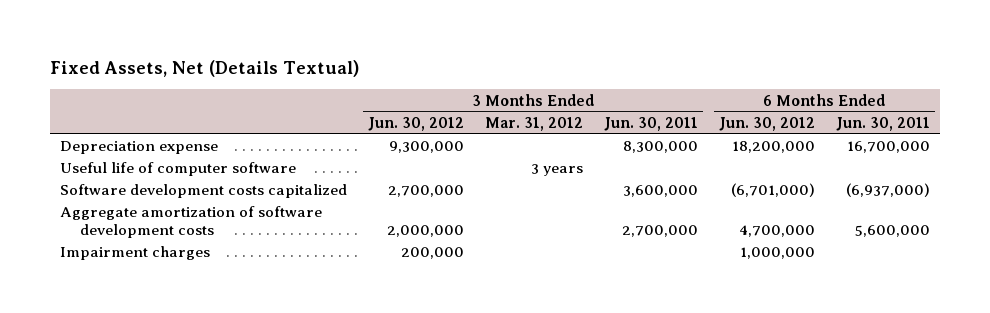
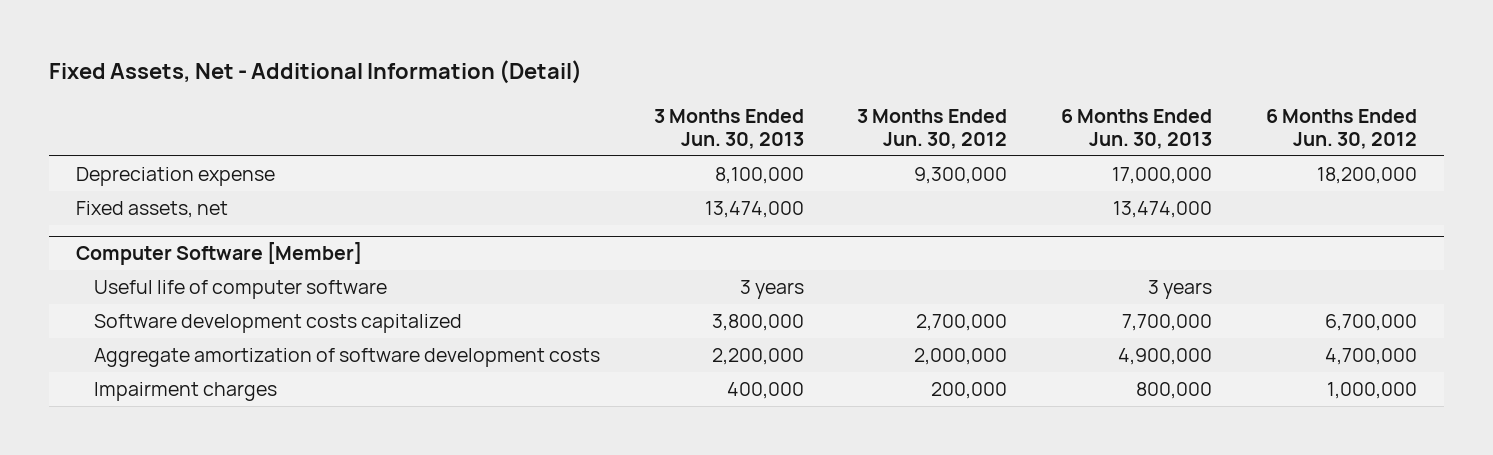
[49,59,359,77] Fixed Assets, Net (Details Textual) -> [49,60,583,85] Fixed Assets, Net - Additional Information (Detail)
[485,116,584,131] Mar. 31, 2012 -> none
[603,116,698,131] Jun. 30, 2011 -> none
[835,116,930,131] Jun. 30, 2011 -> none
none -> [653,108,804,149] 3 Months Ended Jun. 30, 2013
none -> [1061,108,1213,149] 6 Months Ended Jun. 30, 2013
none -> [76,201,229,219] Fixed assets, net
none -> [76,242,363,266] Computer Software [Member]
[730,183,815,198] (6,701,000) -> [1324,314,1417,332] 6,700,000

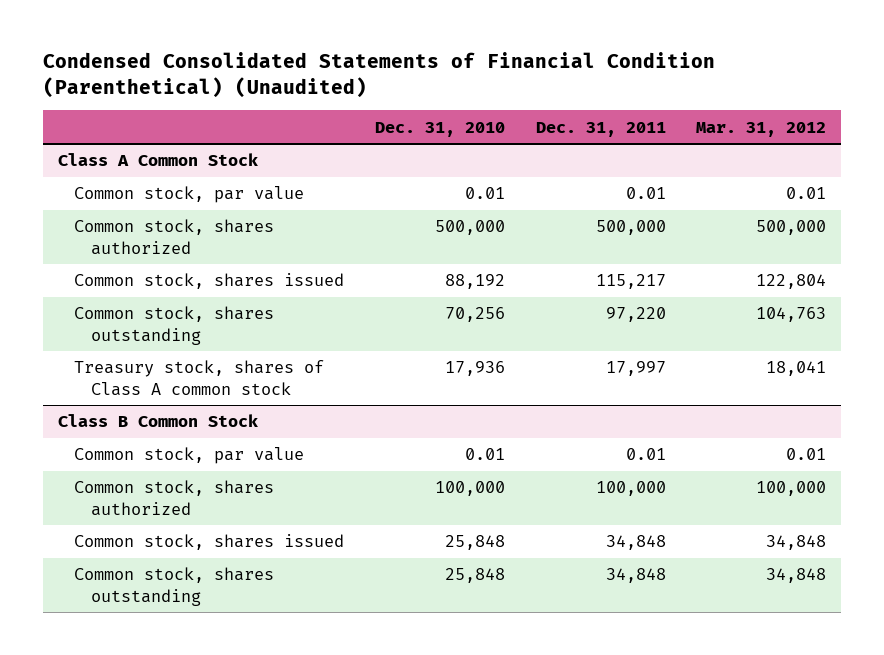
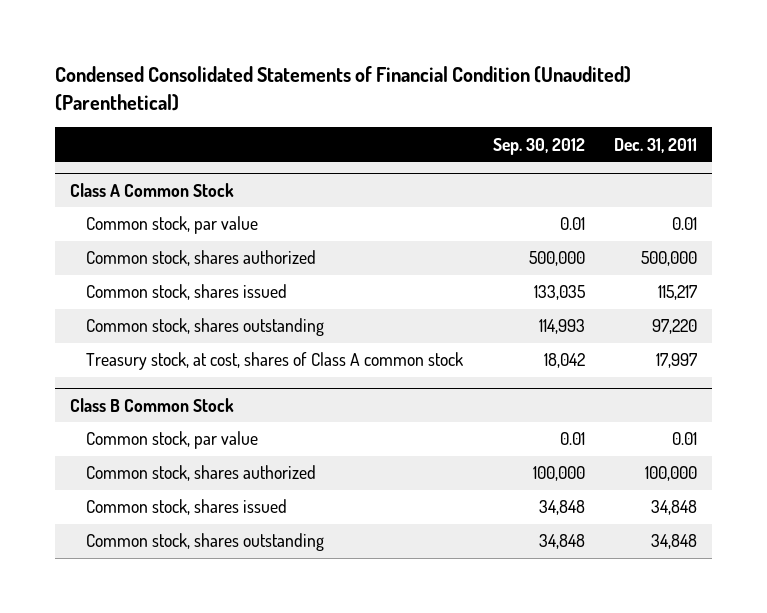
[42,52,715,98] Condensed Consolidated Statements of Financial Condition (Parenthetical) (Unaudited) -> [54,66,631,111] Condensed Consolidated Statements of Financial Condition (Unaudited) (Parenthetical)
[375,121,506,137] Dec. 31, 2010 -> none
[696,121,827,137] Mar. 31, 2012 -> none
none -> [492,137,585,155] Sep. 30, 2012
[74,360,325,396] Treasury stock, shares of Class A common stock -> [86,352,464,371] Treasury stock, at cost, shares of Class A common stock

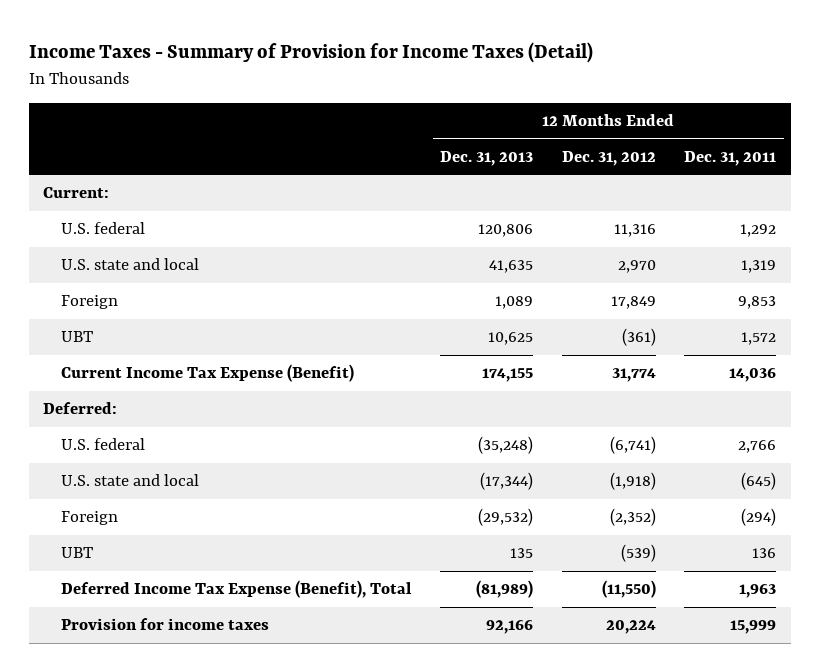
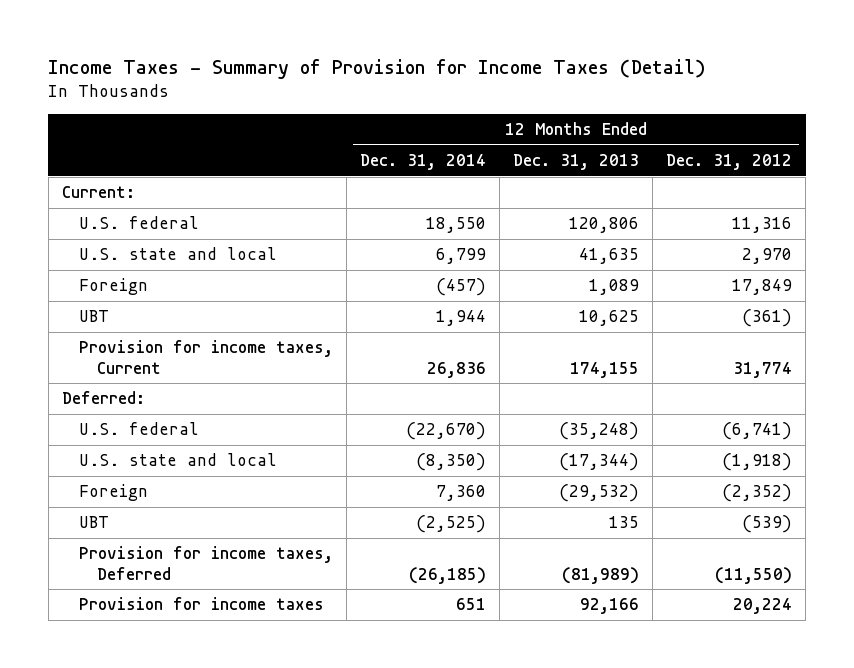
[684,150,777,166] Dec. 31, 2011 -> none
none -> [360,153,487,170] Dec. 31, 2014
[60,364,354,383] Current Income Tax Expense (Benefit) -> [79,340,334,374] Provision for income taxes, Current
[60,580,412,599] Deferred Income Tax Expense (Benefit), Total -> [79,546,334,580] Provision for income taxes, Deferred

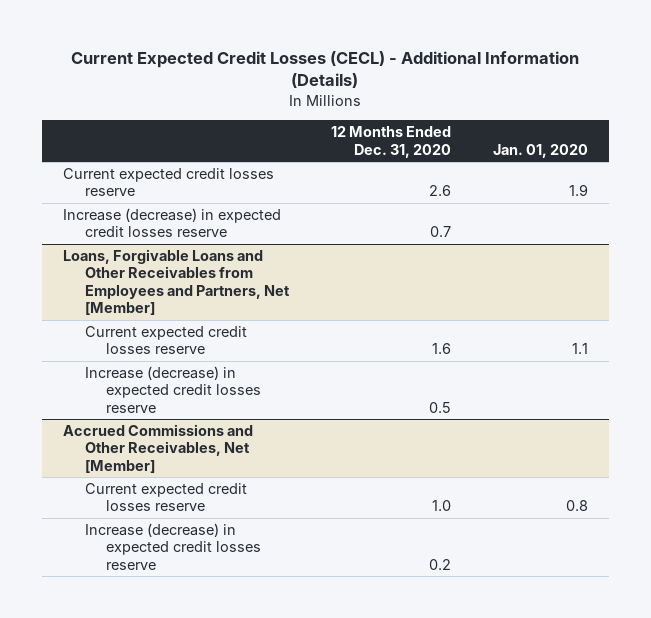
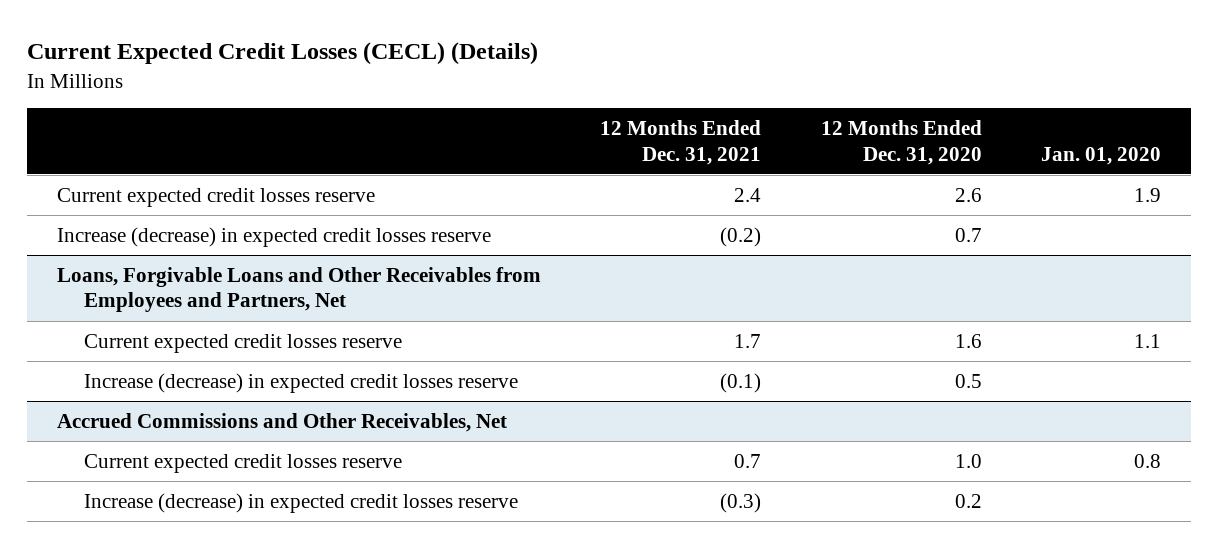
[71,50,580,89] Current Expected Credit Losses (CECL) - Additional Information (Details) -> [27,42,539,66] Current Expected Credit Losses (CECL) (Details)
none -> [600,120,762,165] 12 Months Ended Dec. 31, 2021
[62,249,290,315] Loans, Forgivable Loans and Other Receivables from Employees and Partners, Net [Member] -> [56,266,541,313] Loans, Forgivable Loans and Other Receivables from Employees and Partners, Net
[62,424,253,473] Accrued Commissions and Other Receivables, Net [Member] -> [56,412,507,432] Accrued Commissions and Other Receivables, Net

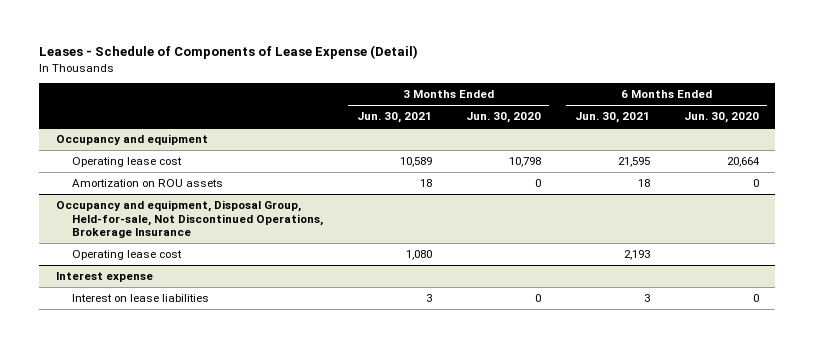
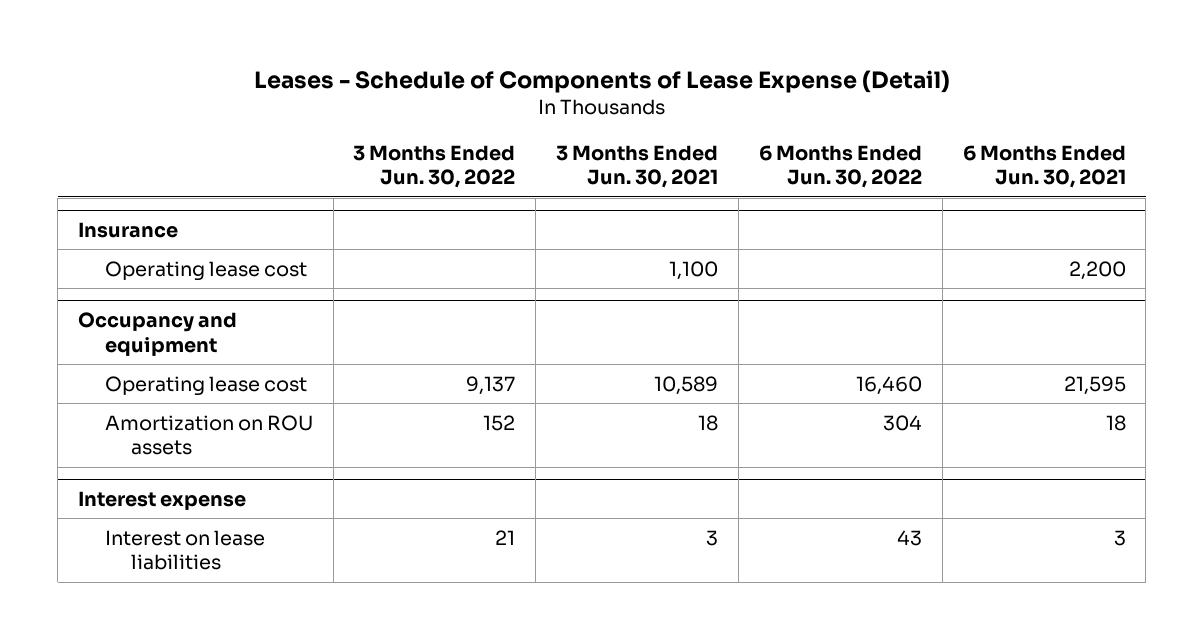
[465,112,541,124] Jun. 30, 2020 -> none
[683,112,759,124] Jun. 30, 2020 -> none
none -> [353,144,516,189] 3 Months Ended Jun. 30, 2022
none -> [758,144,922,189] 6 Months Ended Jun. 30, 2022
none -> [77,221,178,238] Insurance
none -> [104,260,307,281] Operating lease cost
[55,200,323,239] Occupancy and equipment, Disposal Group, Held-for-sale, Not Discontinued Operations, Brokerage Insurance -> none
[71,250,182,261] Operating lease cost -> none

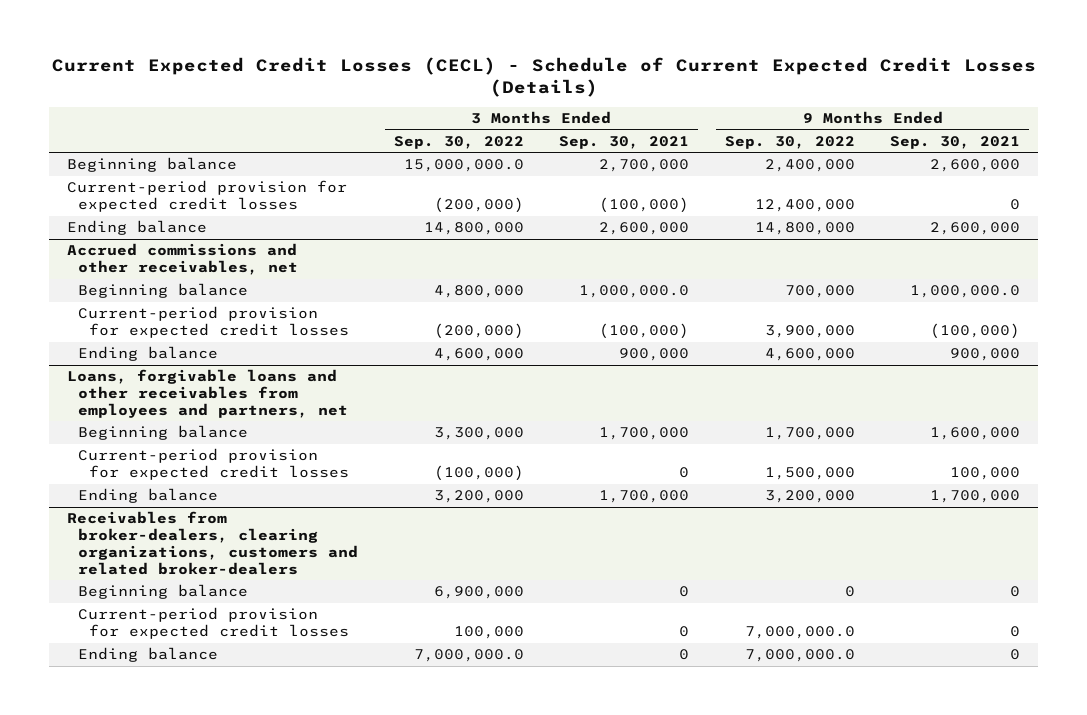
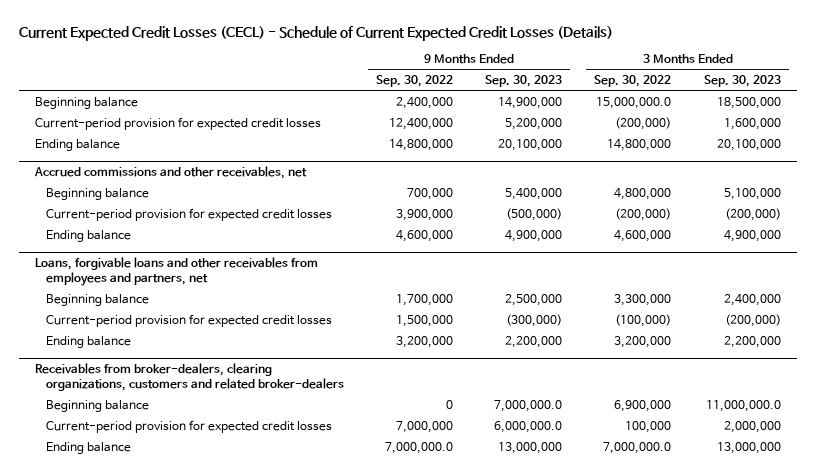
[559,136,690,150] Sep. 30, 2021 -> none
[890,136,1021,150] Sep. 30, 2021 -> none
none -> [485,74,563,87] Sep. 30, 2023
none -> [703,74,781,87] Sep. 30, 2023
[744,626,855,640] 7,000,000.0 -> [396,420,454,433] 7,000,000

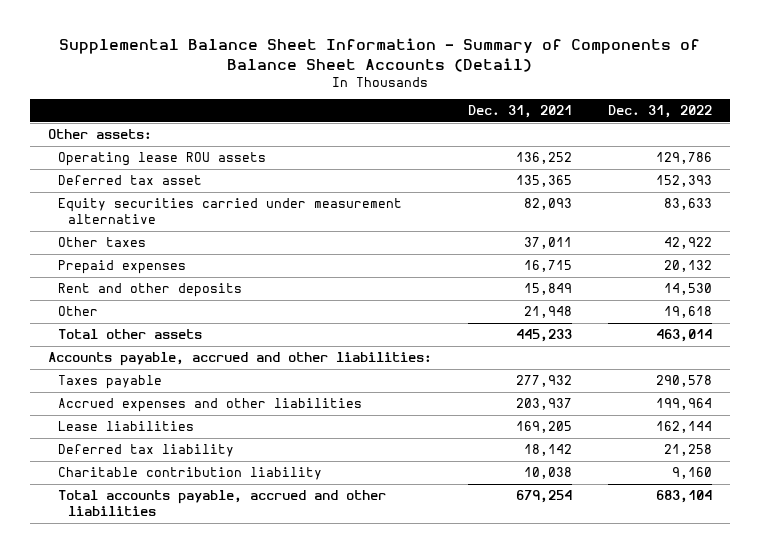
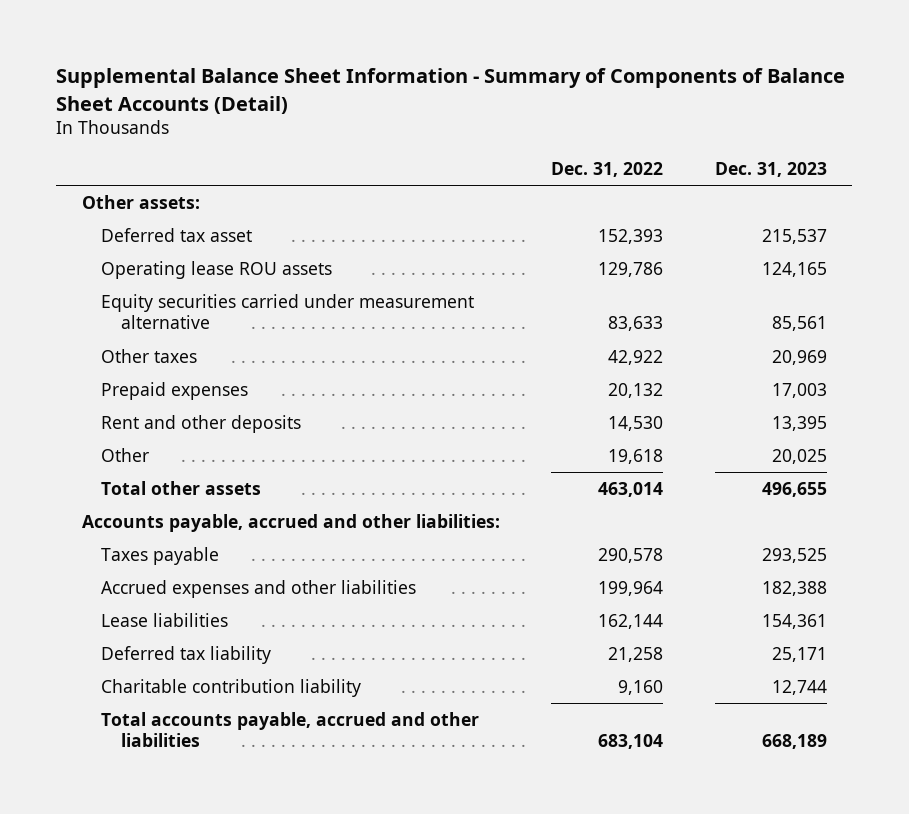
[468,105,573,119] Dec. 31, 2021 -> none
none -> [714,161,827,177] Dec. 31, 2023
[58,152,267,167] Operating lease ROU assets -> [101,260,333,279] Operating lease ROU assets

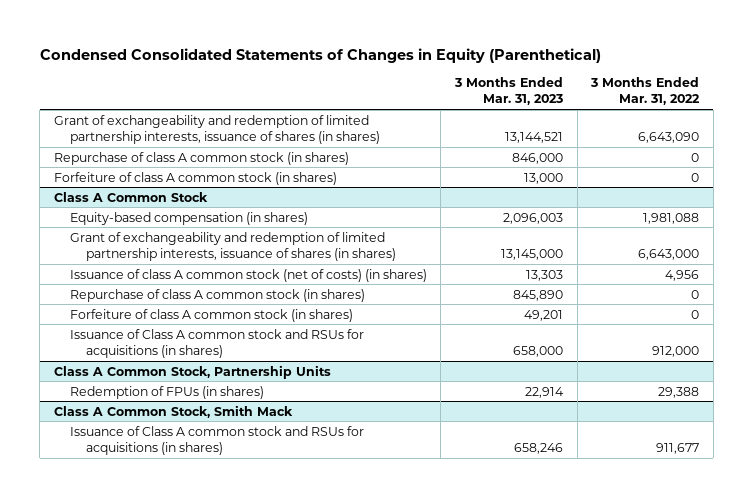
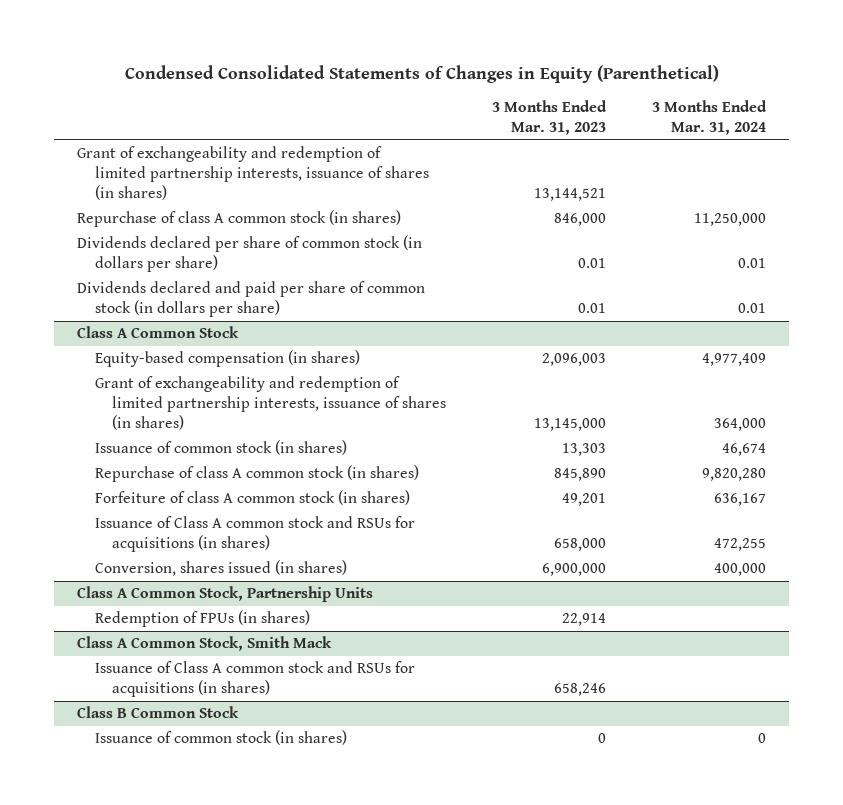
[590,76,701,106] 3 Months Ended Mar. 31, 2022 -> none
none -> [651,100,767,135] 3 Months Ended Mar. 31, 2024
[53,171,337,185] Forfeiture of class A common stock (in shares) -> none
none -> [77,235,423,273] Dividends declared per share of common stock (in dollars per share)
none -> [77,281,426,318] Dividends declared and paid per share of common stock (in dollars per share)
[69,268,427,282] Issuance of class A common stock (net of costs) (in shares) -> [94,440,347,456] Issuance of common stock (in shares)
none -> [94,560,347,577] Conversion, shares issued (in shares)
none -> [77,706,240,719] Class B Common Stock
none -> [94,730,347,746] Issuance of common stock (in shares)

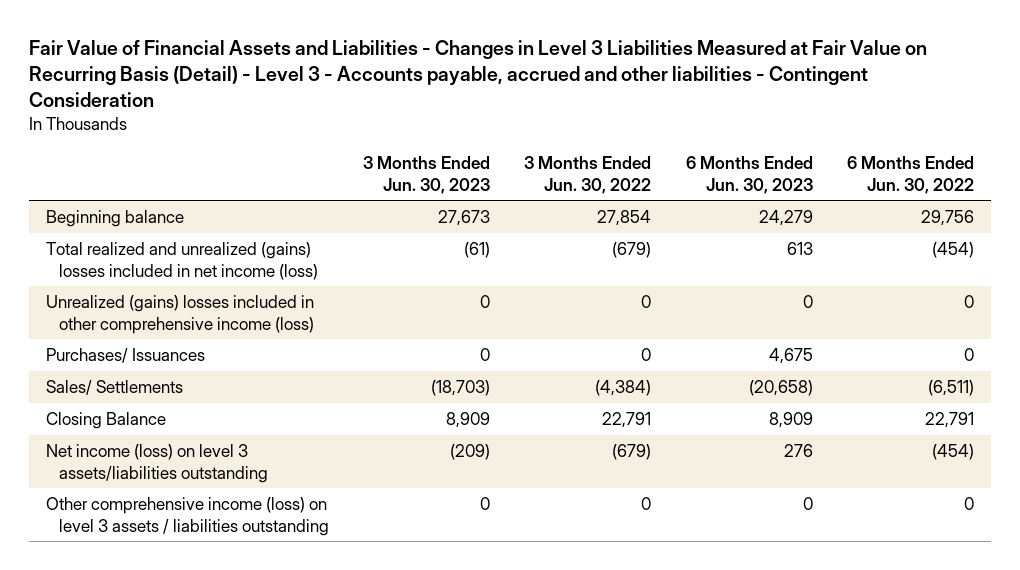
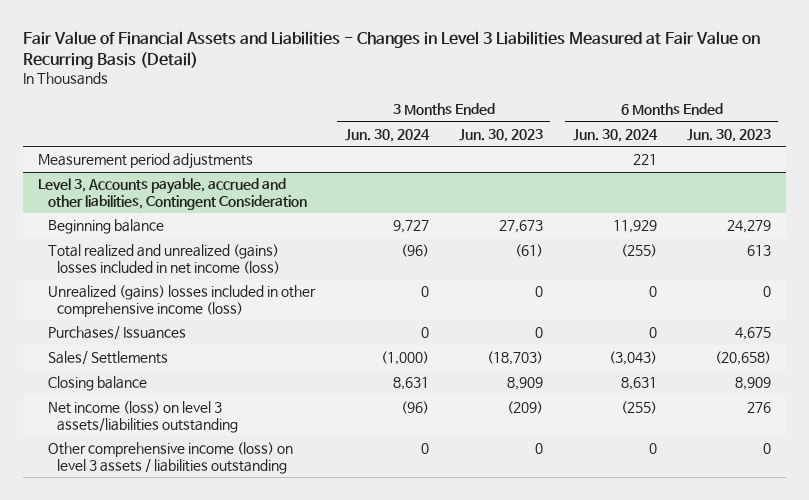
[29,40,928,108] Fair Value of Financial Assets and Liabilities - Changes in Level 3 Liabilities Measured at Fair Value on Recurring Basis (Detail) - Level 3 - Accounts payable, accrued and other liabilities - Contingent Consideration -> [23,31,761,70] Fair Value of Financial Assets and Liabilities - Changes in Level 3 Liabilities Measured at Fair Value on Recurring Basis (Detail)
[524,155,652,194] 3 Months Ended Jun. 30, 2022 -> none
[847,155,975,194] 6 Months Ended Jun. 30, 2022 -> none
none -> [344,128,430,142] Jun. 30, 2024
none -> [572,128,658,142] Jun. 30, 2024
none -> [38,153,254,170] Measurement period adjustments
none -> [38,178,307,210] Level 3, Accounts payable, accrued and other liabilities, Contingent Consideration
[46,412,167,430] Closing Balance -> [47,376,147,392] Closing balance

